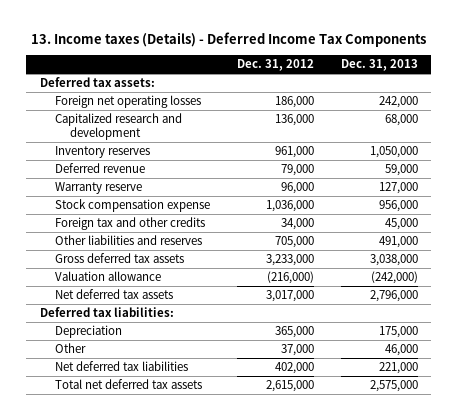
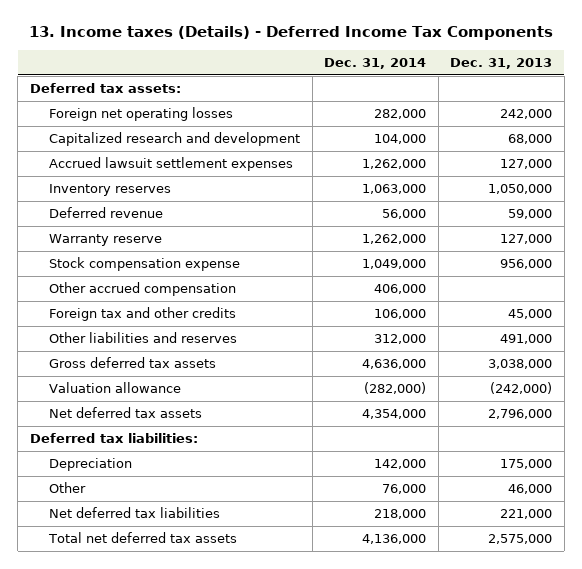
[236,59,314,72] Dec. 31, 2012 -> none
none -> [324,57,427,69] Dec. 31, 2014
none -> [49,157,294,172] Accrued lawsuit settlement expenses
none -> [49,282,237,297] Other accrued compensation

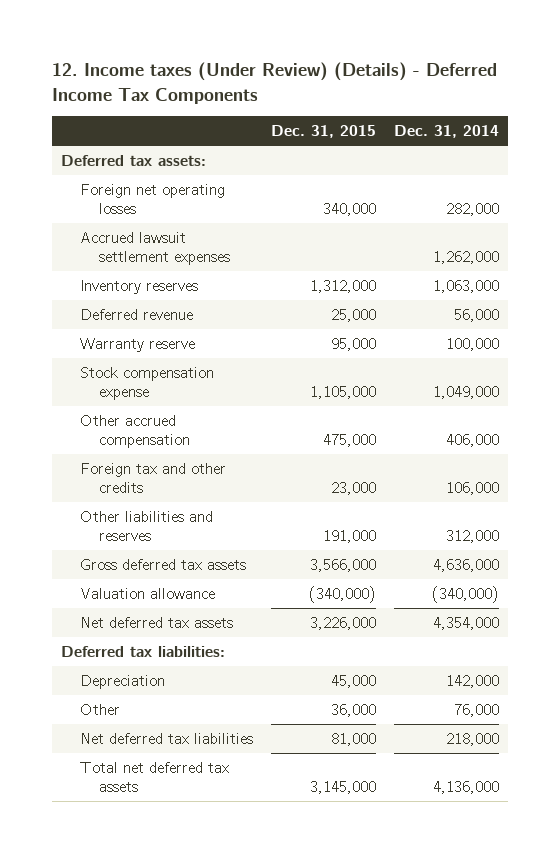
[29,26,554,41] 13. Income taxes (Details) - Deferred Income Tax Components -> [52,62,498,104] 12. Income taxes (Under Review) (Details) - Deferred Income Tax Components
[450,57,553,69] Dec. 31, 2013 -> none
none -> [271,125,377,139] Dec. 31, 2015
[49,132,301,147] Capitalized research and development -> none
[362,234,427,245] 1,262,000 -> [445,337,499,351] 100,000
[364,382,427,395] (282,000) -> [431,585,499,603] (340,000)

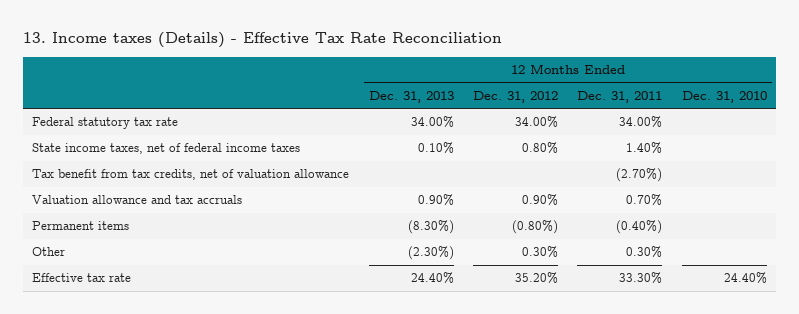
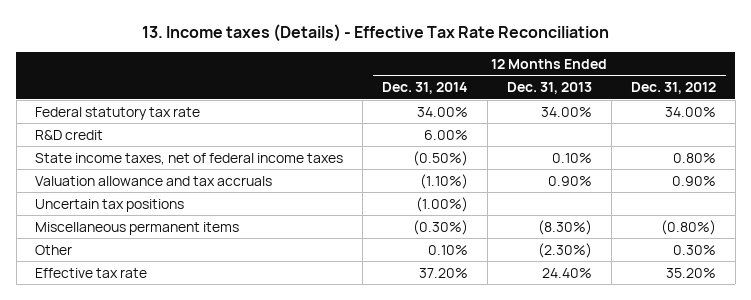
[577,90,663,103] Dec. 31, 2011 -> none
[681,90,767,103] Dec. 31, 2010 -> none
none -> [382,82,469,95] Dec. 31, 2014
none -> [35,129,104,140] R&D credit
[32,169,350,181] Tax benefit from tax credits, net of valuation allowance -> none
none -> [35,198,185,212] Uncertain tax positions
[32,221,130,231] Permanent items -> [35,221,240,235] Miscellaneous permanent items

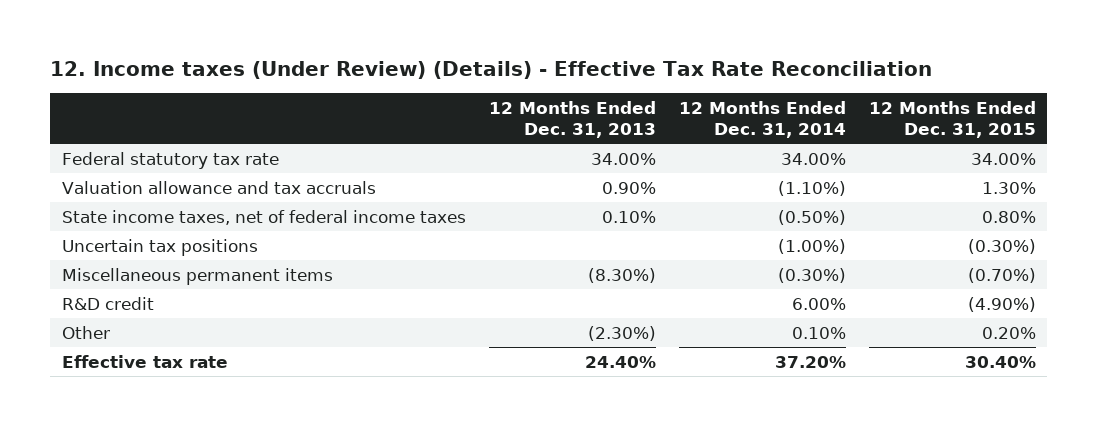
[141,23,609,42] 13. Income taxes (Details) - Effective Tax Rate Reconciliation -> [50,61,933,80] 12. Income taxes (Under Review) (Details) - Effective Tax Rate Reconciliation
[631,82,717,95] Dec. 31, 2012 -> none
none -> [868,101,1036,138] 12 Months Ended Dec. 31, 2015
[35,152,344,165] State income taxes, net of federal income taxes -> [61,209,466,225] State income taxes, net of federal income taxes
[35,129,104,140] R&D credit -> [61,296,154,310] R&D credit

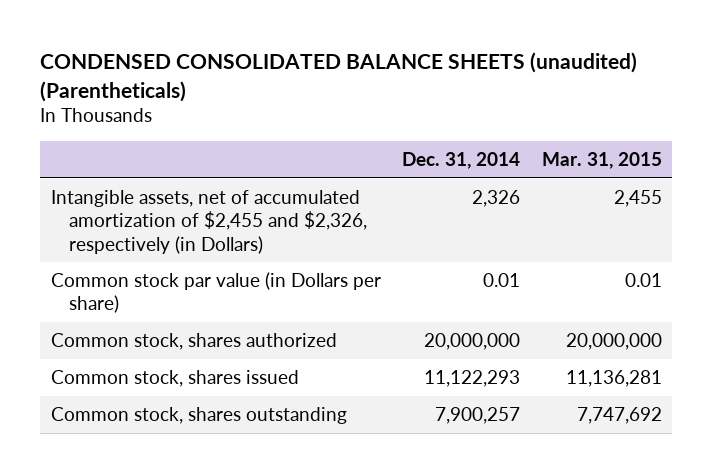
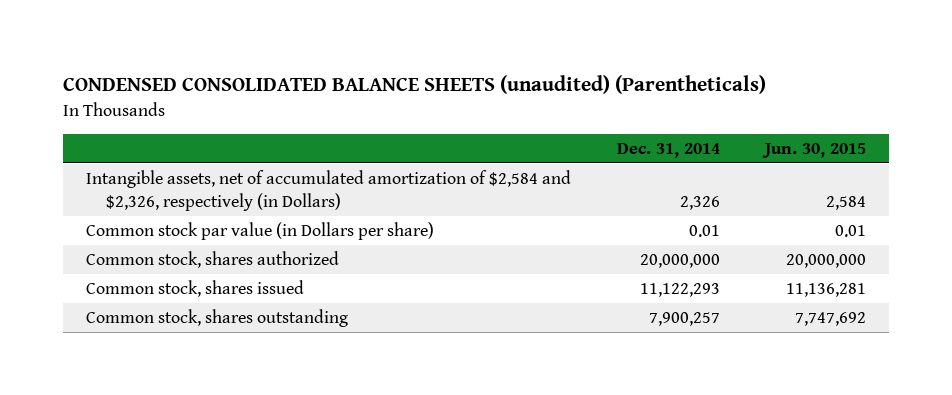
[541,151,662,169] Mar. 31, 2015 -> none
none -> [762,143,867,159] Jun. 30, 2015
[50,190,367,254] Intangible assets, net of accumulated amortization of $2,455 and $2,326, respectively (in Dollars) -> [85,170,571,212] Intangible assets, net of accumulated amortization of $2,584 and $2,326, respectively (in Dollars)

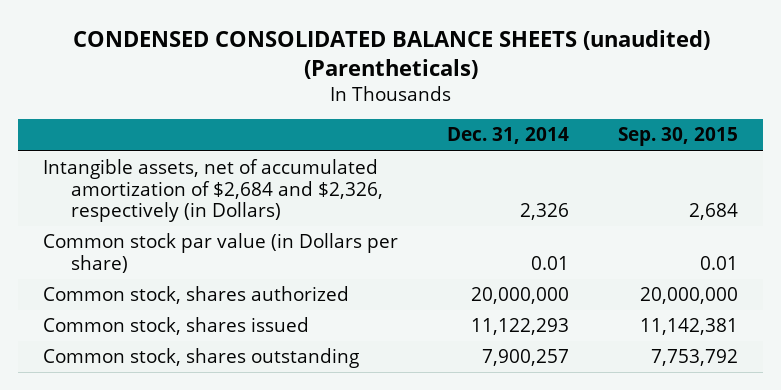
[762,143,867,159] Jun. 30, 2015 -> none
none -> [618,127,739,147] Sep. 30, 2015
[85,170,571,212] Intangible assets, net of accumulated amortization of $2,584 and $2,326, respectively (in Dollars) -> [42,159,383,223] Intangible assets, net of accumulated amortization of $2,684 and $2,326, respectively (in Dollars)

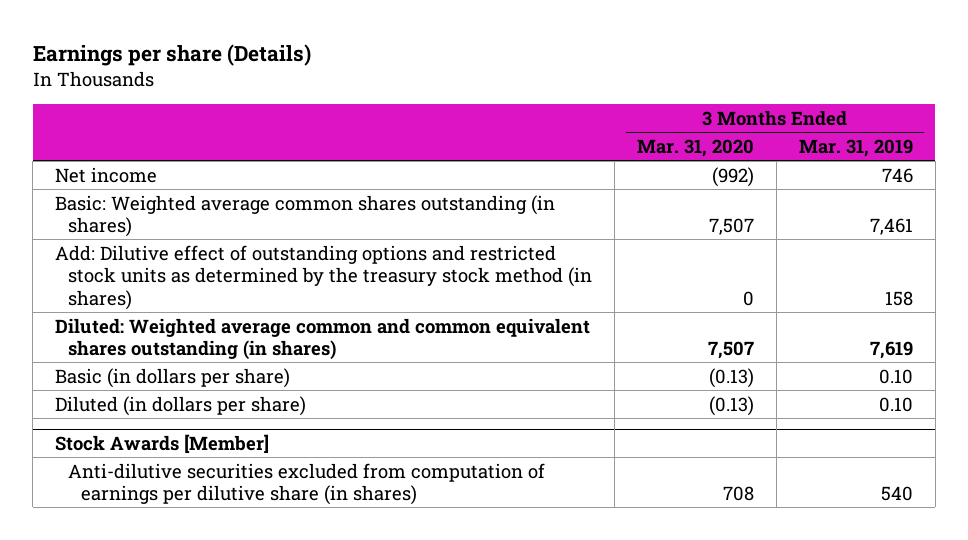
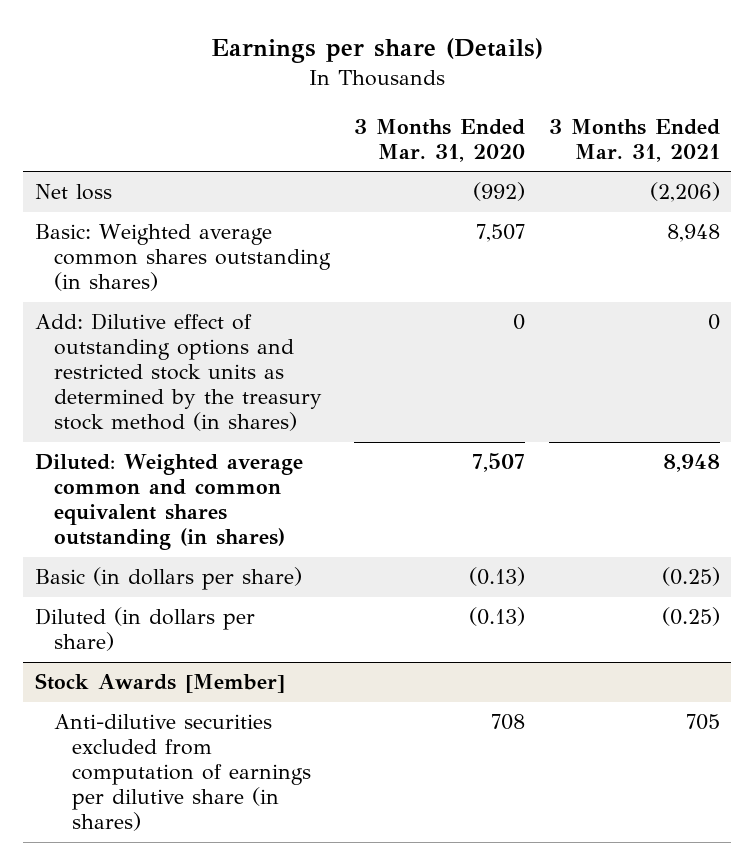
[798,138,913,157] Mar. 31, 2019 -> none
none -> [548,118,720,162] 3 Months Ended Mar. 31, 2021
[55,166,158,183] Net income -> [35,184,113,201] Net loss

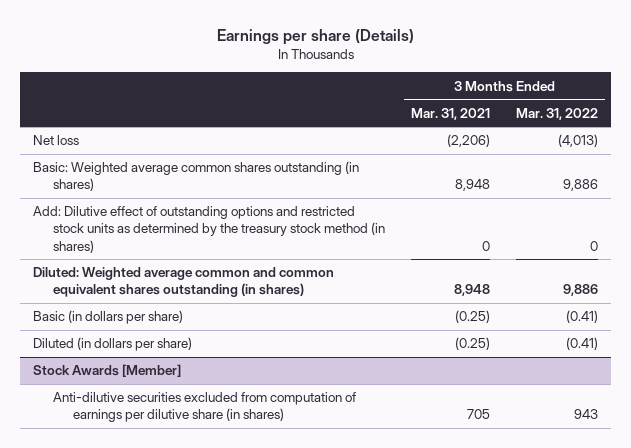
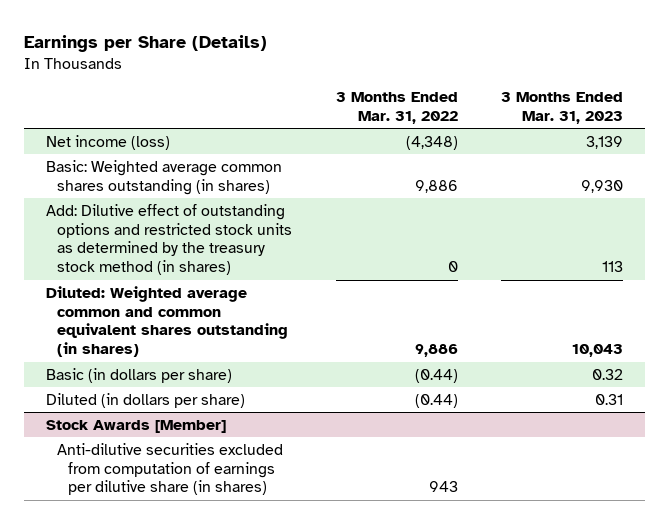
[216,28,414,45] Earnings per share (Details) -> [23,34,267,52] Earnings per Share (Details)
[411,107,491,120] Mar. 31, 2021 -> none
none -> [501,92,624,124] 3 Months Ended Mar. 31, 2023
[33,135,80,146] Net loss -> [45,134,170,150] Net income (loss)
[558,134,599,148] (4,013) -> [405,135,458,150] (4,348)
[566,310,599,324] (0.41) -> [414,368,458,383] (0.44)
[566,337,599,351] (0.41) -> [414,393,458,408] (0.44)

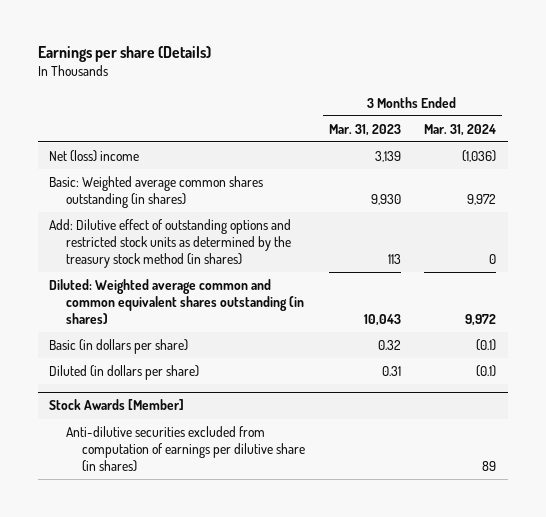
[23,34,267,52] Earnings per Share (Details) -> [37,46,211,63] Earnings per share (Details)
[335,92,458,124] 3 Months Ended Mar. 31, 2022 -> none
none -> [424,123,497,136] Mar. 31, 2024
[45,134,170,150] Net income (loss) -> [49,149,140,162] Net (loss) income

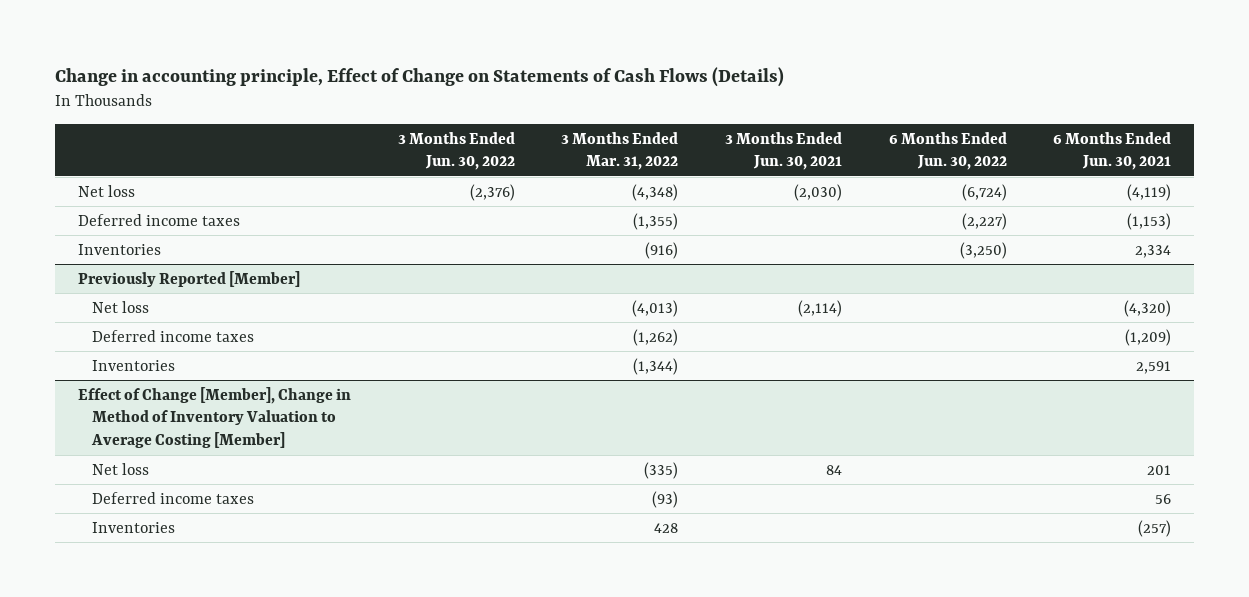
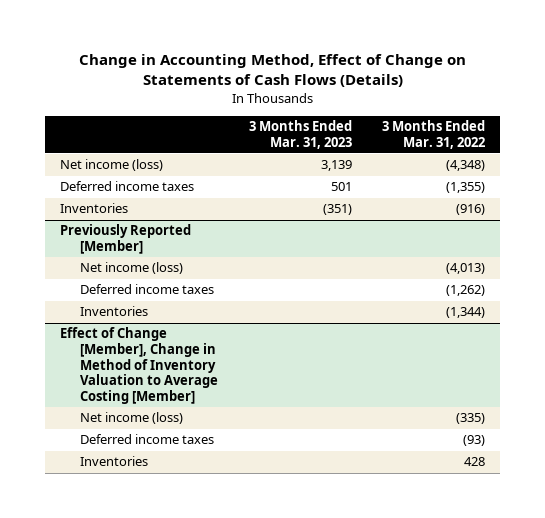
[54,67,784,88] Change in accounting principle, Effect of Change on Statements of Cash Flows (Details) -> [78,54,466,88] Change in Accounting Method, Effect of Change on Statements of Cash Flows (Details)
[397,131,515,171] 3 Months Ended Jun. 30, 2022 -> none
[724,131,842,171] 3 Months Ended Jun. 30, 2021 -> none
[888,131,1007,171] 6 Months Ended Jun. 30, 2022 -> none
[1053,131,1172,171] 6 Months Ended Jun. 30, 2021 -> none
none -> [248,120,352,149] 3 Months Ended Mar. 31, 2023
[78,184,136,197] Net loss -> [60,159,164,172] Net income (loss)
[91,300,149,313] Net loss -> [80,262,184,275] Net income (loss)
[91,462,149,475] Net loss -> [80,412,184,425] Net income (loss)

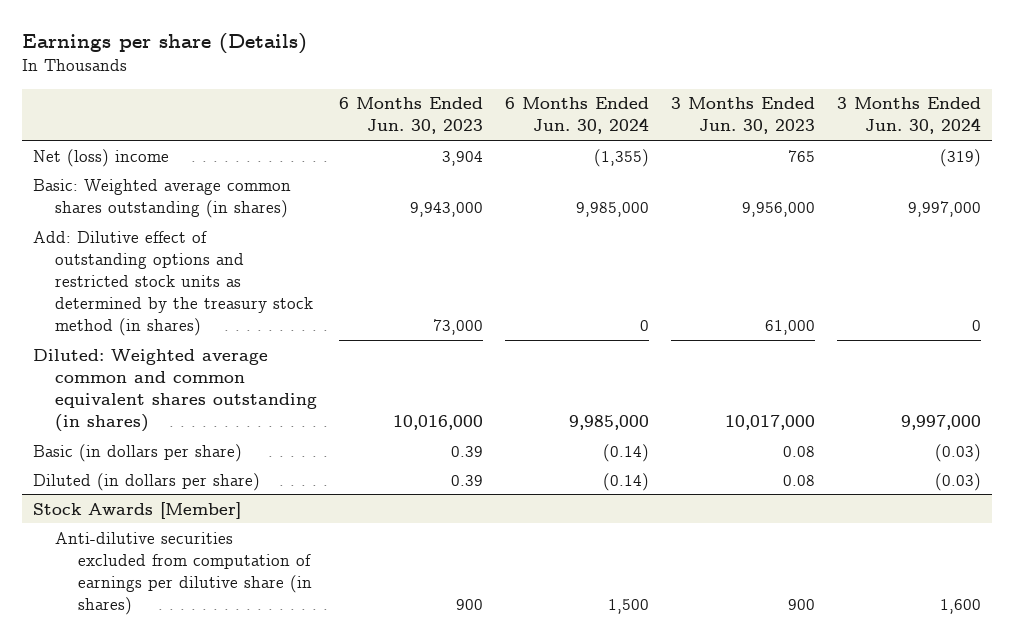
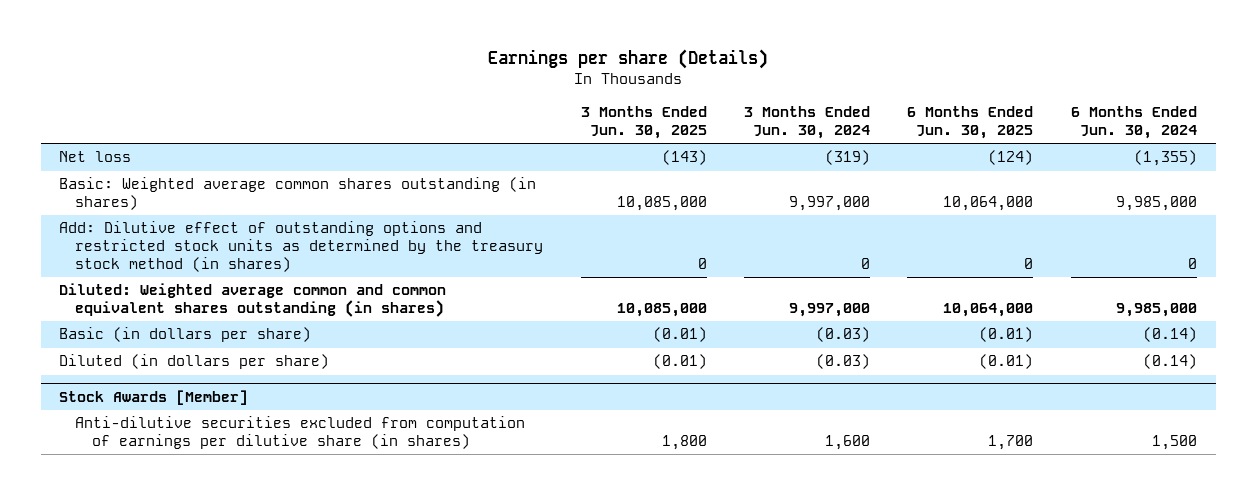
[339,97,484,135] 6 Months Ended Jun. 30, 2023 -> none
[671,97,816,135] 3 Months Ended Jun. 30, 2023 -> none
none -> [580,106,707,140] 3 Months Ended Jun. 30, 2025
none -> [907,106,1034,140] 6 Months Ended Jun. 30, 2025
[32,148,169,167] Net (loss) income -> [59,151,132,163] Net loss

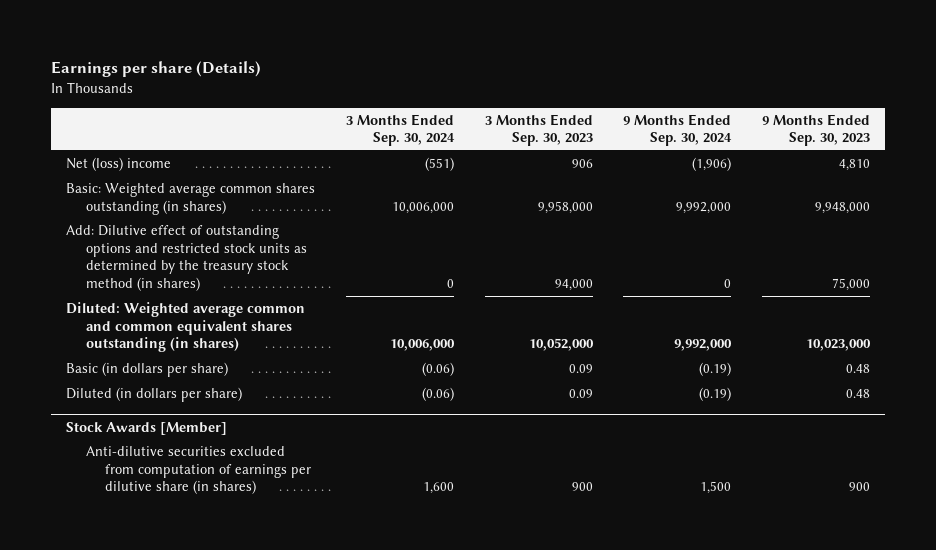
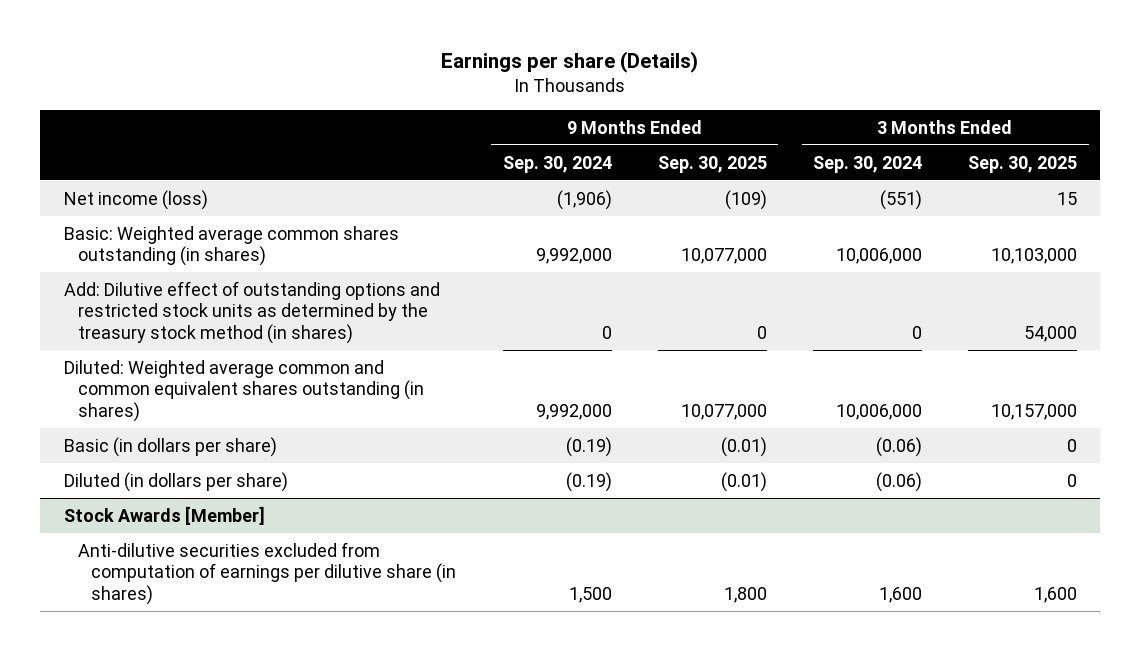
[484,113,593,147] 3 Months Ended Sep. 30, 2023 -> none
[762,113,871,147] 9 Months Ended Sep. 30, 2023 -> none
none -> [657,155,767,173] Sep. 30, 2025
none -> [968,155,1078,173] Sep. 30, 2025
[66,157,172,172] Net (loss) income -> [63,189,208,210] Net income (loss)

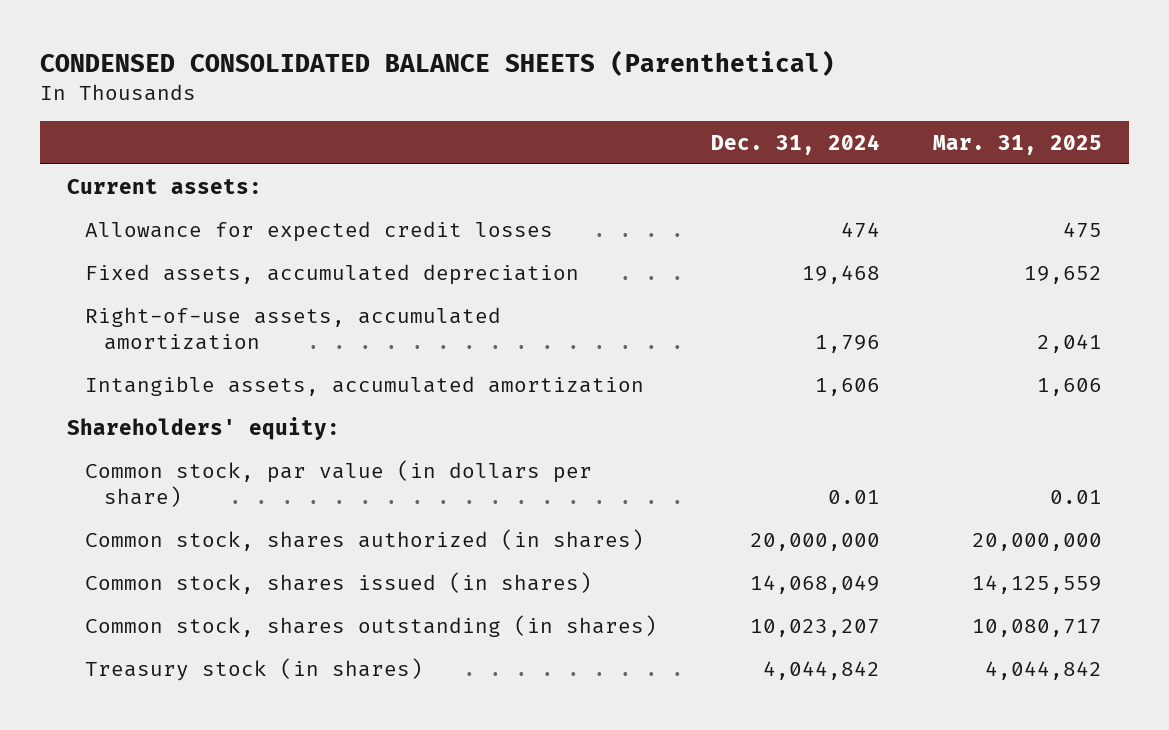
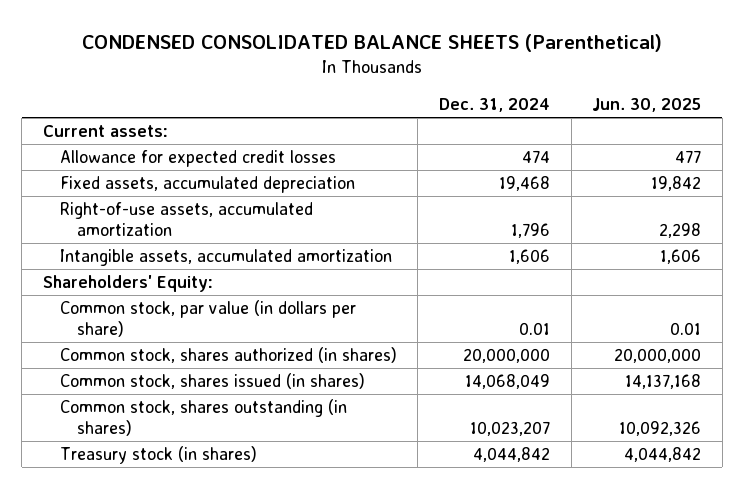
[933,134,1103,155] Mar. 31, 2025 -> none
none -> [592,98,702,113] Jun. 30, 2025
[66,416,340,440] Shareholders' equity: -> [42,275,213,293] Shareholders' Equity:

